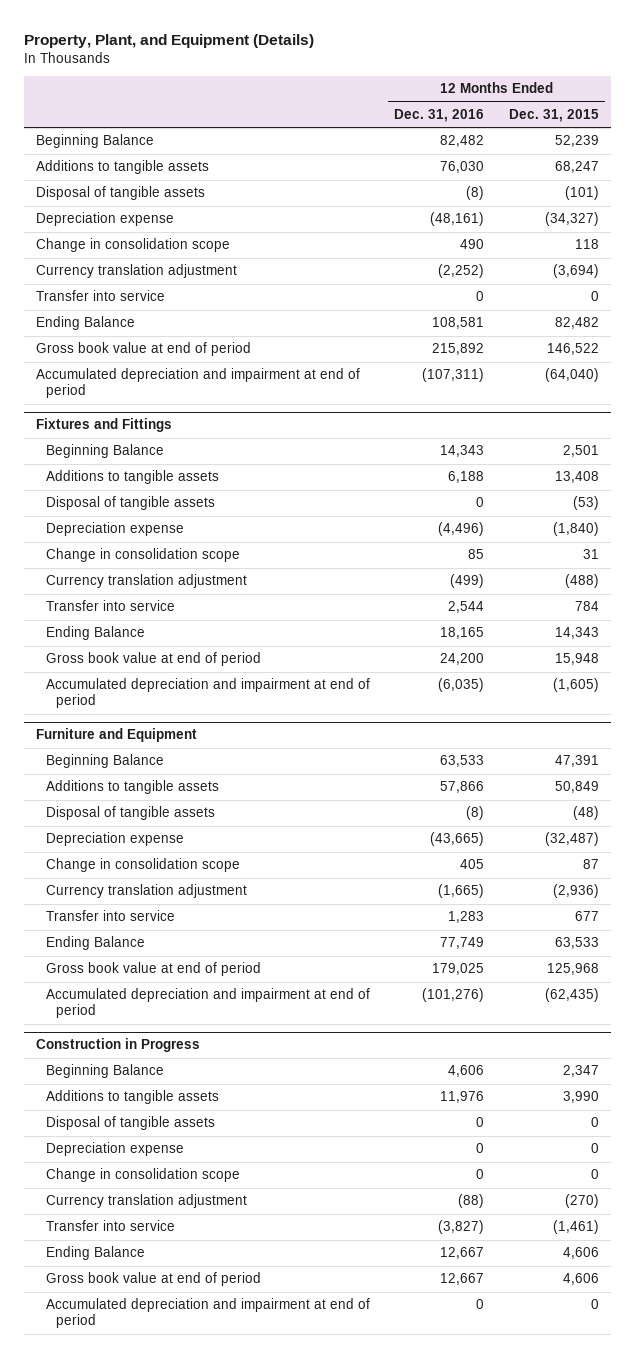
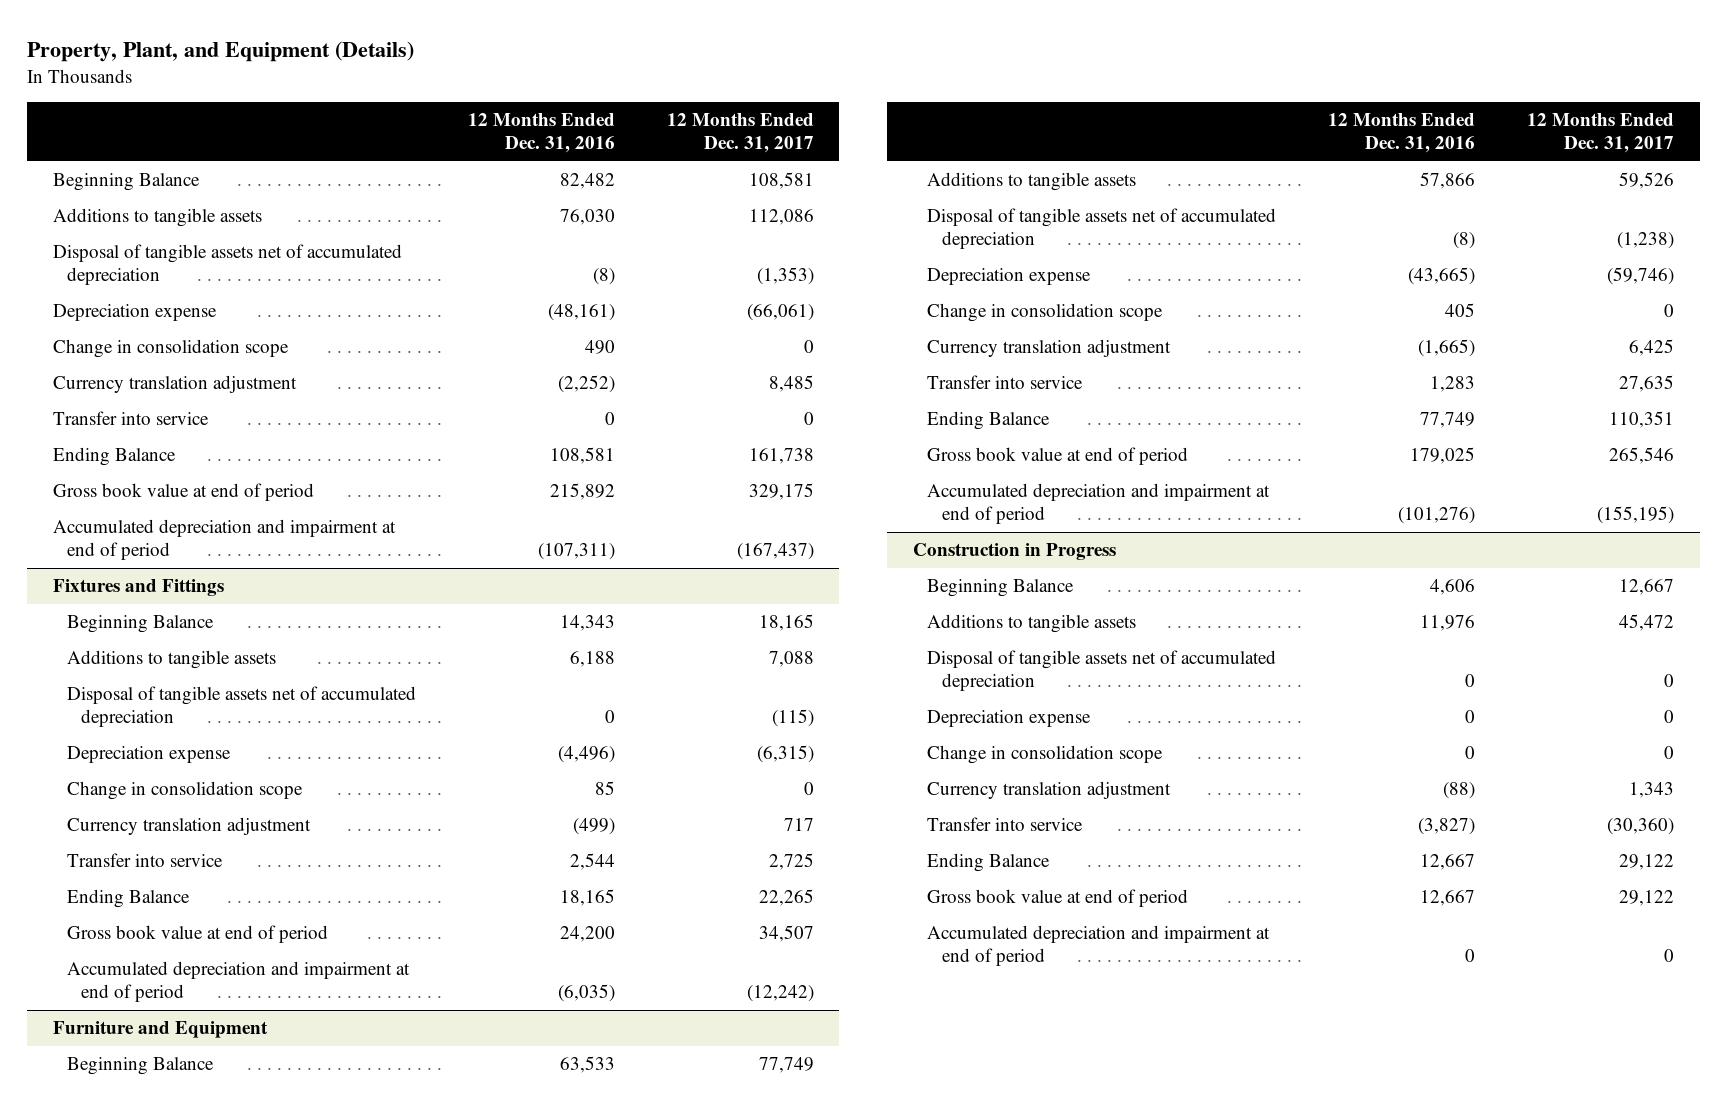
[508,109,599,123] Dec. 31, 2015 -> none
none -> [666,113,814,154] 12 Months Ended Dec. 31, 2017
[36,186,206,201] Disposal of tangible assets -> [52,244,402,286] Disposal of tangible assets net of accumulated depreciation
[45,496,215,511] Disposal of tangible assets -> [67,686,417,728] Disposal of tangible assets net of accumulated depreciation
[45,806,215,821] Disposal of tangible assets -> [927,208,1277,250] Disposal of tangible assets net of accumulated depreciation
[45,1116,215,1131] Disposal of tangible assets -> [927,650,1277,692] Disposal of tangible assets net of accumulated depreciation

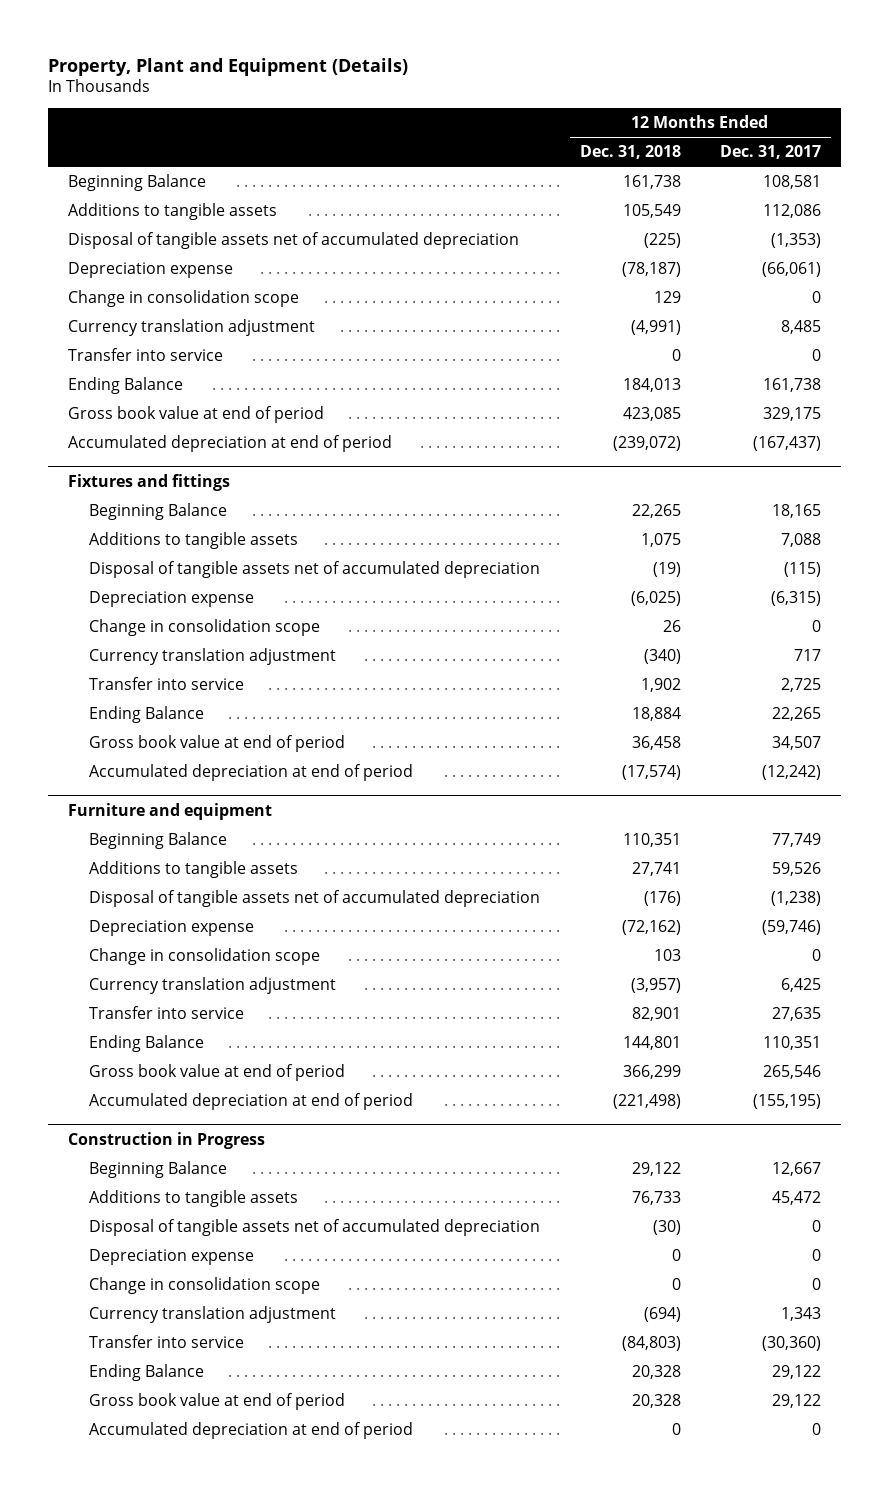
[27,40,415,62] Property, Plant, and Equipment (Details) -> [47,57,408,76] Property, Plant and Equipment (Details)
[467,113,615,154] 12 Months Ended Dec. 31, 2016 -> none
none -> [579,145,681,160] Dec. 31, 2018
[52,519,396,561] Accumulated depreciation and impairment at end of period -> [67,435,392,453] Accumulated depreciation at end of period
[52,579,224,597] Fixtures and Fittings -> [67,473,230,491] Fixtures and fittings
[67,961,411,1003] Accumulated depreciation and impairment at end of period -> [88,764,413,782] Accumulated depreciation at end of period
[52,1021,268,1039] Furniture and Equipment -> [67,802,272,820] Furniture and equipment
[927,483,1271,525] Accumulated depreciation and impairment at end of period -> [88,1093,413,1111] Accumulated depreciation at end of period
[927,925,1271,967] Accumulated depreciation and impairment at end of period -> [88,1422,413,1440] Accumulated depreciation at end of period

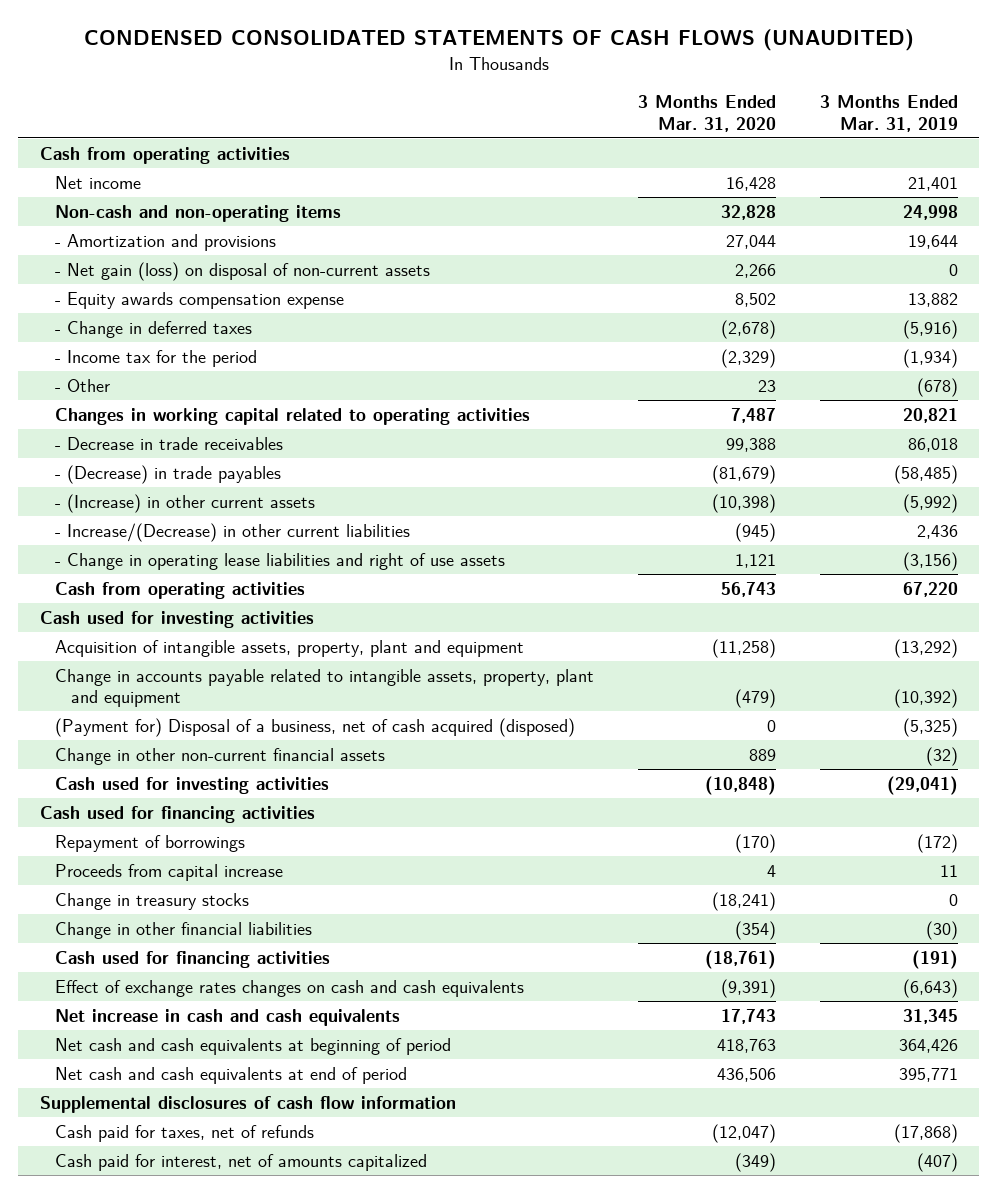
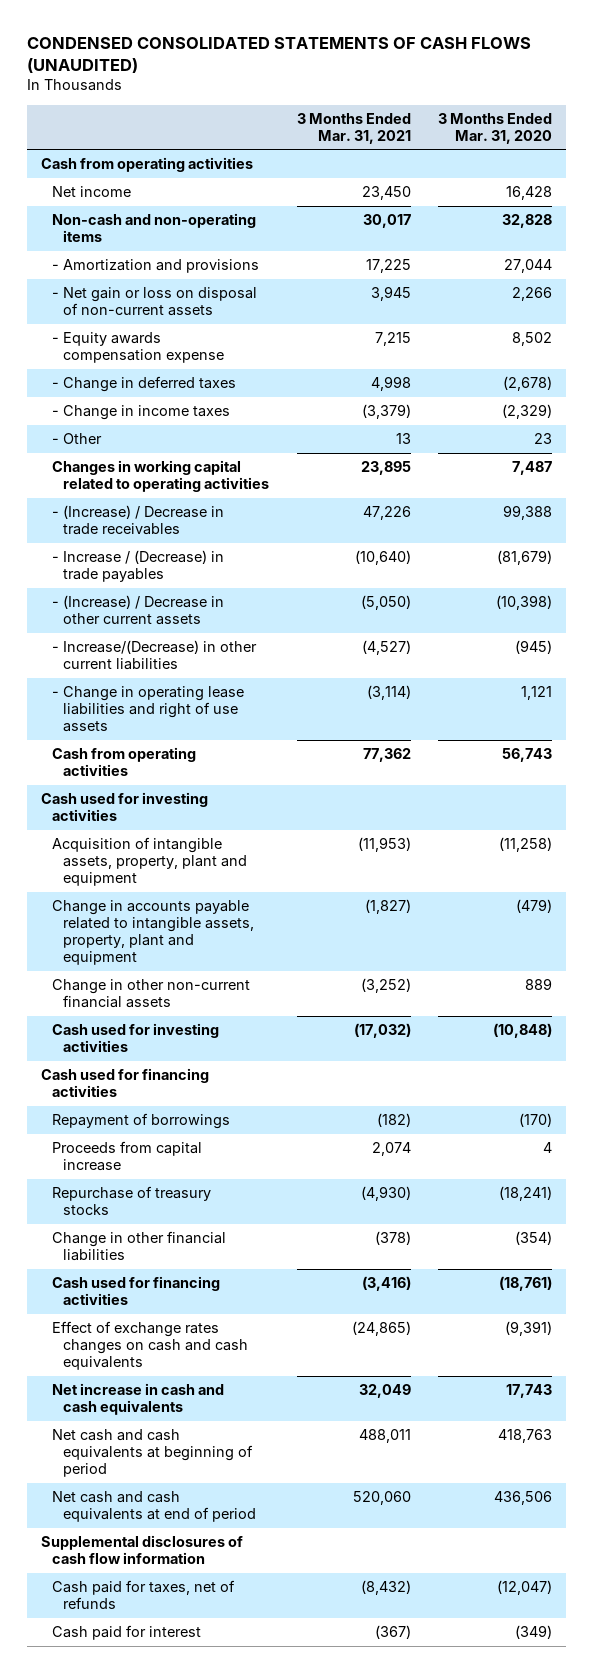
[819,95,958,132] 3 Months Ended Mar. 31, 2019 -> none
none -> [296,112,411,144] 3 Months Ended Mar. 31, 2021
[55,261,431,281] - Net gain (loss) on disposal of non-current assets -> [51,287,257,317] - Net gain or loss on disposal of non-current assets
[55,349,258,367] - Income tax for the period -> [51,405,230,421] - Change in income taxes
[55,436,284,450] - Decrease in trade receivables -> [51,505,224,536] - (Increase) / Decrease in trade receivables
[55,464,282,484] - (Decrease) in trade payables -> [51,550,224,583] - Increase / (Decrease) in trade payables
[55,493,316,513] - (Increase) in other current assets -> [51,595,224,626] - (Increase) / Decrease in other current assets
[55,717,576,737] (Payment for) Disposal of a business, net of cash acquired (disposed) -> none
[55,892,250,910] Change in treasury stocks -> [51,1186,211,1216] Repurchase of treasury stocks
[55,1153,428,1171] Cash paid for interest, net of amounts capitalized -> [51,1625,201,1641] Cash paid for interest

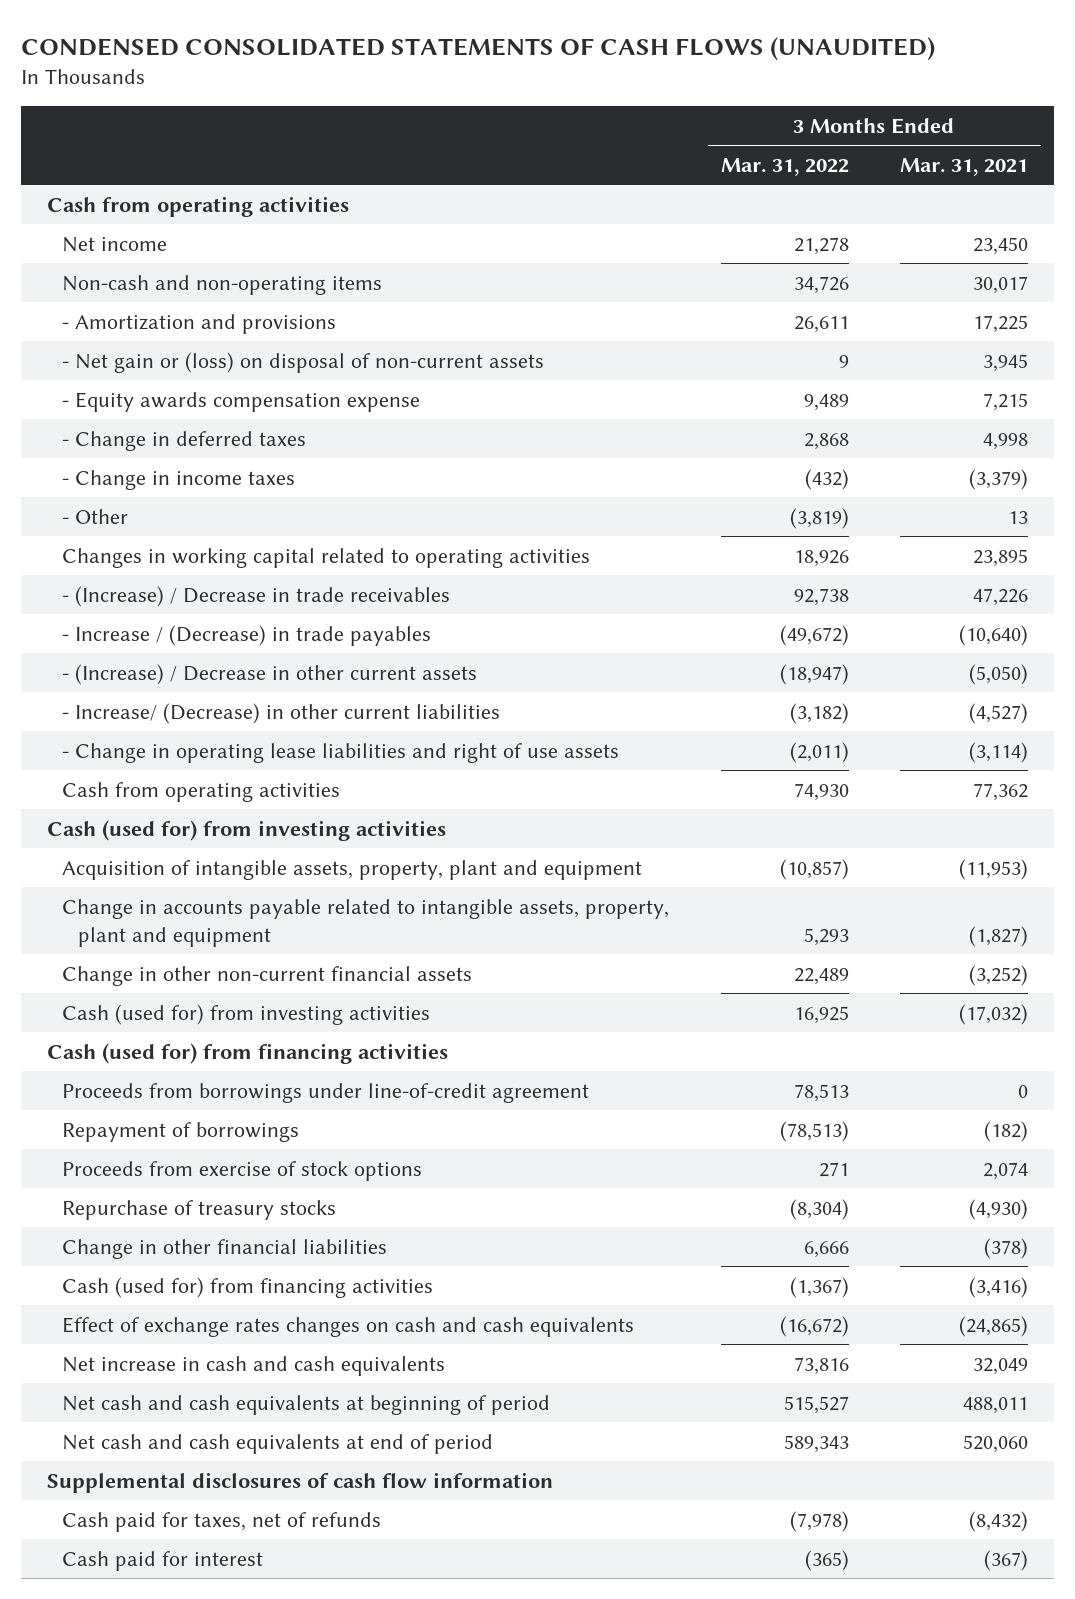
[438,112,553,144] 3 Months Ended Mar. 31, 2020 -> none
none -> [720,157,849,176] Mar. 31, 2022
[51,287,257,317] - Net gain or loss on disposal of non-current assets -> [62,351,545,373] - Net gain or (loss) on disposal of non-current assets
[51,640,257,671] - Increase/(Decrease) in other current liabilities -> [62,702,501,724] - Increase/ (Decrease) in other current liabilities
[40,792,208,822] Cash used for investing activities -> [46,819,446,841] Cash (used for) from investing activities
[51,1023,219,1053] Cash used for investing activities -> [62,1003,431,1025] Cash (used for) from investing activities
[40,1068,209,1098] Cash used for financing activities -> [46,1042,448,1064] Cash (used for) from financing activities
none -> [62,1082,590,1103] Proceeds from borrowings under line-of-credit agreement
[51,1141,202,1172] Proceeds from capital increase -> [62,1160,423,1181] Proceeds from exercise of stock options
[51,1276,220,1306] Cash used for financing activities -> [62,1276,434,1298] Cash (used for) from financing activities

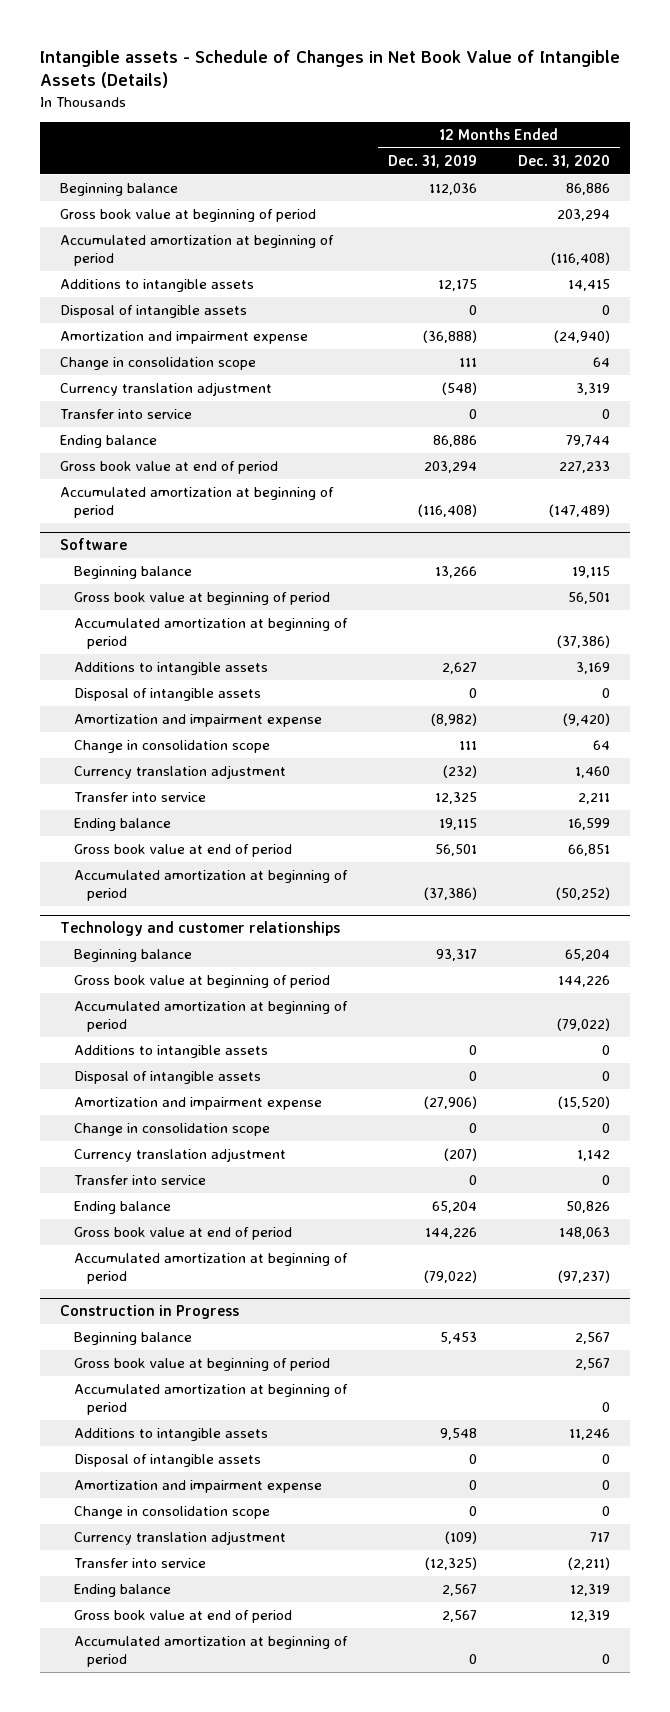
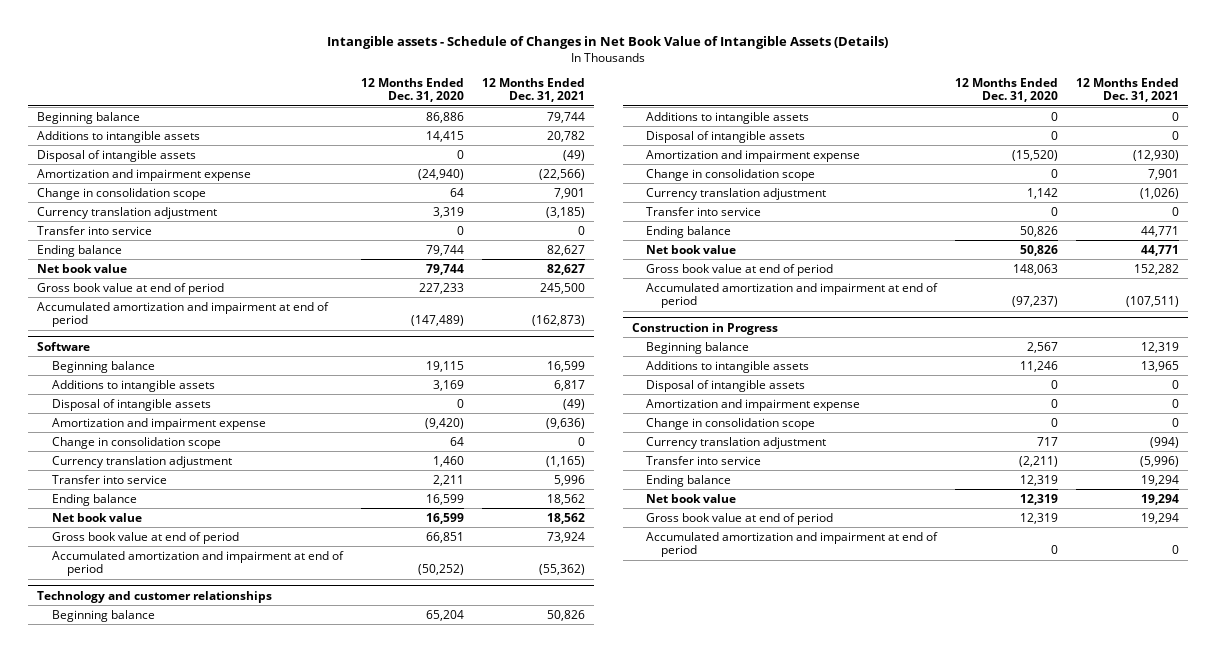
[387,155,477,169] Dec. 31, 2019 -> none
none -> [482,77,586,103] 12 Months Ended Dec. 31, 2021
[60,209,317,223] Gross book value at beginning of period -> none
[60,235,335,267] Accumulated amortization at beginning of period -> none
none -> [37,263,128,273] Net book value
[60,487,335,519] Accumulated amortization at beginning of period -> [37,301,330,328] Accumulated amortization and impairment at end of period
[73,592,330,606] Gross book value at beginning of period -> none
[73,618,348,650] Accumulated amortization at beginning of period -> none
none -> [52,512,143,522] Net book value
[73,870,348,902] Accumulated amortization at beginning of period -> [52,550,345,577] Accumulated amortization and impairment at end of period
[73,975,330,989] Gross book value at beginning of period -> none
[73,1001,348,1033] Accumulated amortization at beginning of period -> none
none -> [646,244,737,254] Net book value
[73,1253,348,1285] Accumulated amortization at beginning of period -> [646,282,939,309] Accumulated amortization and impairment at end of period
[73,1358,330,1372] Gross book value at beginning of period -> none
[73,1384,348,1416] Accumulated amortization at beginning of period -> none
none -> [646,493,737,503] Net book value
[73,1636,348,1668] Accumulated amortization at beginning of period -> [646,531,939,558] Accumulated amortization and impairment at end of period

